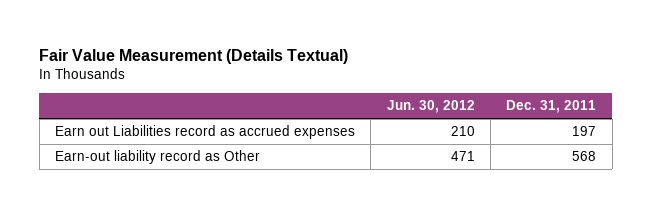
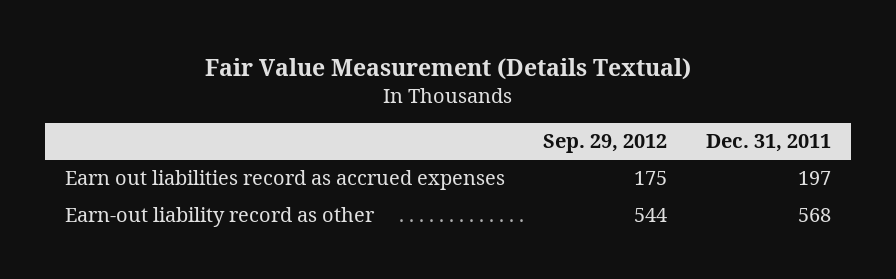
[386,100,475,114] Jun. 30, 2012 -> none
none -> [543,133,668,153] Sep. 29, 2012
[55,125,356,140] Earn out Liabilities record as accrued expenses -> [64,170,505,191] Earn out liabilities record as accrued expenses
[55,150,261,165] Earn-out liability record as Other -> [64,207,375,228] Earn-out liability record as other

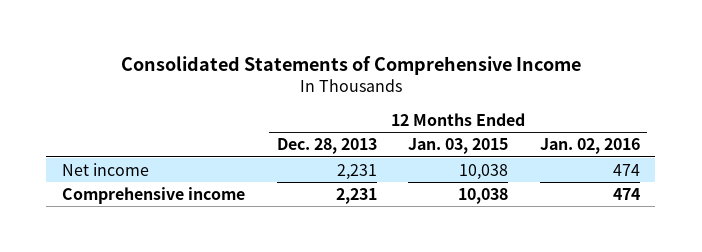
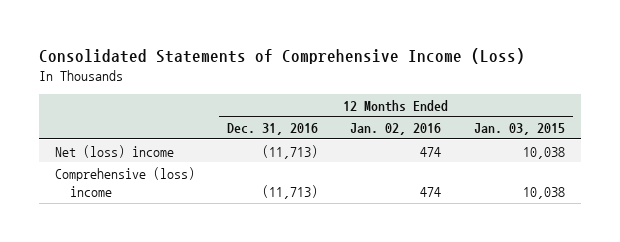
[120,55,581,75] Consolidated Statements of Comprehensive Income -> [38,47,525,64] Consolidated Statements of Comprehensive Income (Loss)
[276,138,377,155] Dec. 28, 2013 -> none
none -> [227,123,319,136] Dec. 31, 2016
[62,162,150,176] Net income -> [54,144,174,158] Net (loss) income
[62,186,246,204] Comprehensive income -> [54,166,195,198] Comprehensive (loss) income

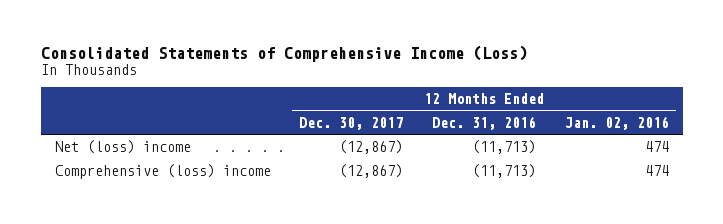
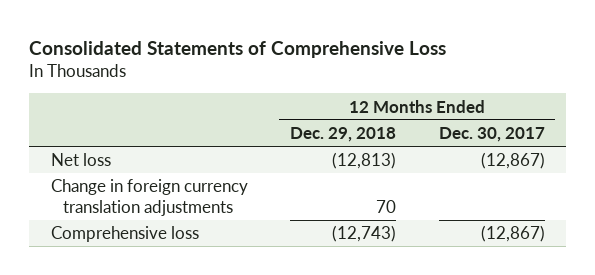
[40,44,527,62] Consolidated Statements of Comprehensive Income (Loss) -> [29,40,447,58] Consolidated Statements of Comprehensive Loss
[431,115,536,130] Dec. 31, 2016 -> none
[564,115,669,130] Jan. 02, 2016 -> none
none -> [290,126,397,142] Dec. 29, 2018
[54,140,191,155] Net (loss) income -> [50,153,111,167] Net loss
none -> [50,179,248,217] Change in foreign currency translation adjustments
[54,164,271,180] Comprehensive (loss) income -> [50,226,199,243] Comprehensive loss

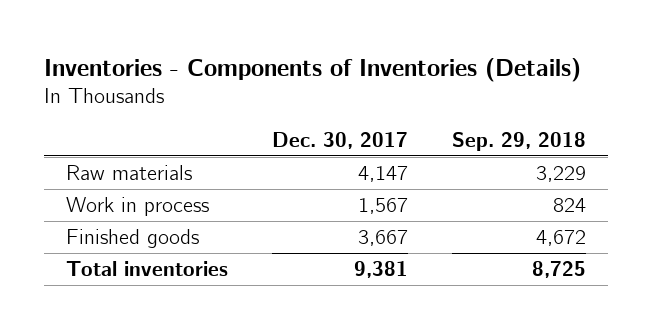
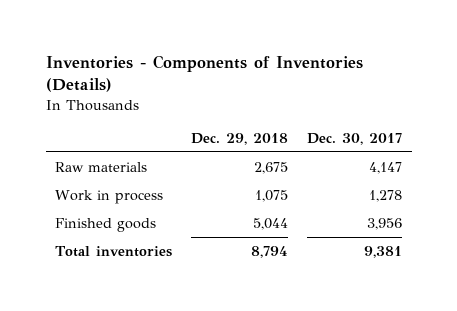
[451,131,586,151] Sep. 29, 2018 -> none
none -> [191,132,289,145] Dec. 29, 2018
[357,198,408,215] 1,567 -> [369,189,403,202] 1,278
[357,230,408,247] 3,667 -> [367,217,403,230] 3,956

